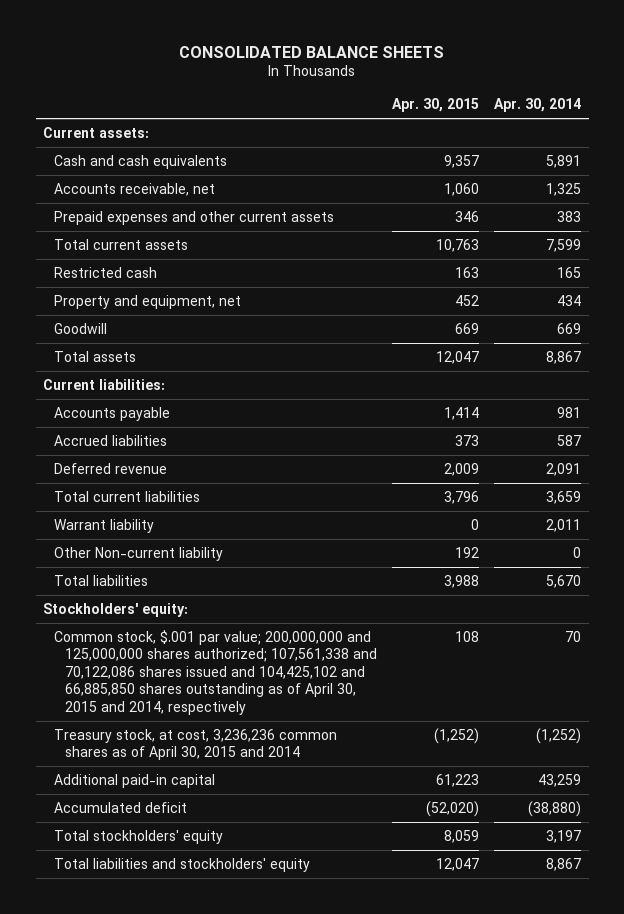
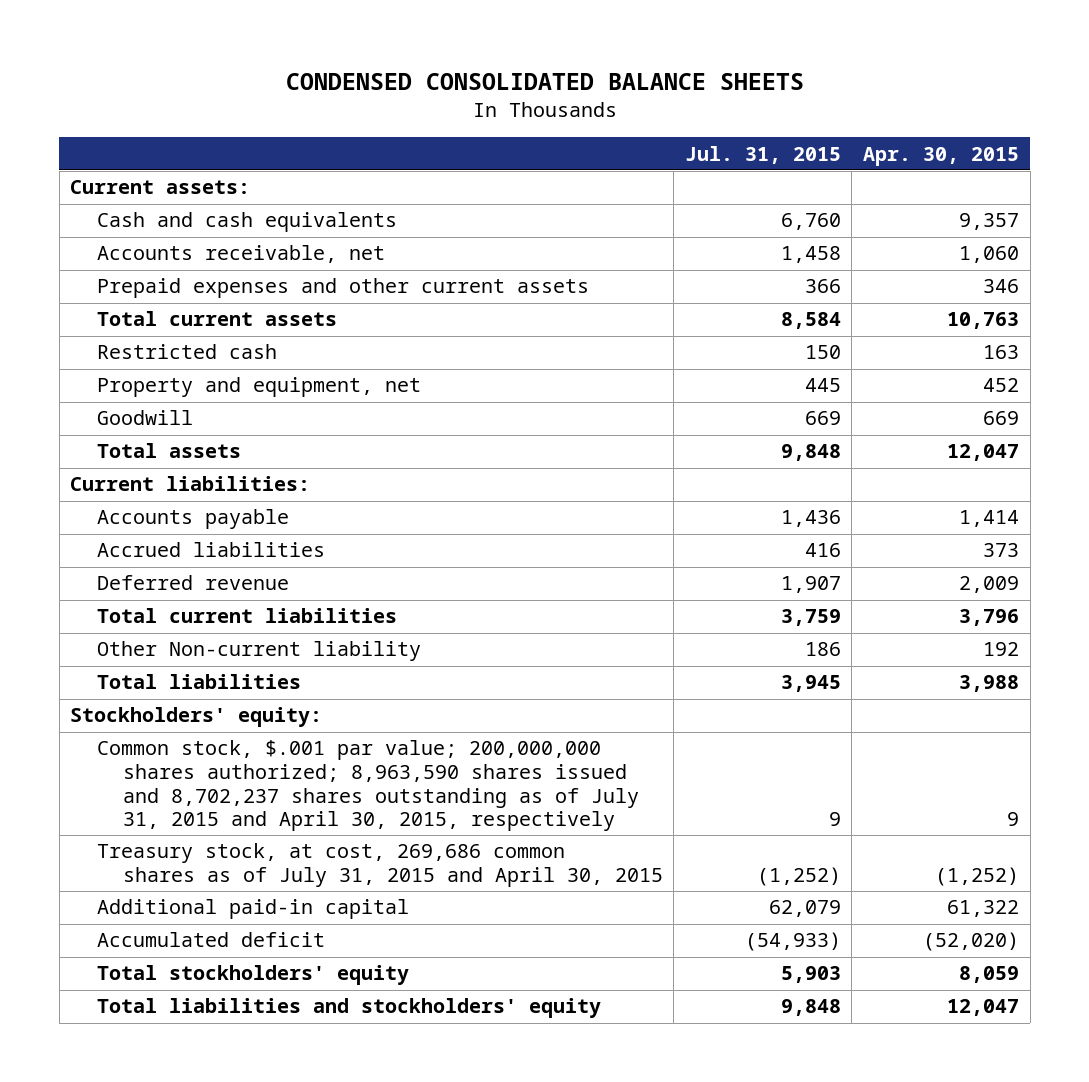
[179,45,445,58] CONSOLIDATED BALANCE SHEETS -> [285,73,804,91] CONDENSED CONSOLIDATED BALANCE SHEETS
[494,98,582,113] Apr. 30, 2014 -> none
none -> [684,145,841,164] Jul. 31, 2015
[54,518,155,533] Warrant liability -> none
[54,629,378,715] Common stock, $.001 par value; 200,000,000 and 125,000,000 shares authorized; 107,561,338 and 70,122,086 shares issued and 104,425,102 and 66,885,850 shares outstanding as of April 30, 2015 and 2014, respectively -> [96,740,639,832] Common stock, $.001 par value; 200,000,000 shares authorized; 8,963,590 shares issued and 8,702,237 shares outstanding as of July 31, 2015 and April 30, 2015, respectively
[455,630,480,642] 108 -> [1006,812,1019,827] 9
[54,728,338,761] Treasury stock, at cost, 3,236,236 common shares as of April 30, 2015 and 2014 -> [96,843,663,888] Treasury stock, at cost, 269,686 common shares as of July 31, 2015 and April 30, 2015
[436,773,480,787] 61,223 -> [946,900,1019,918] 61,322

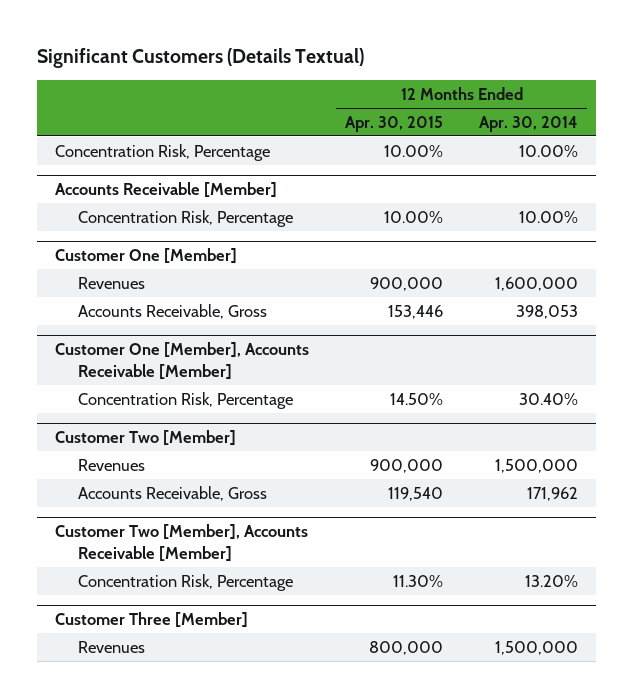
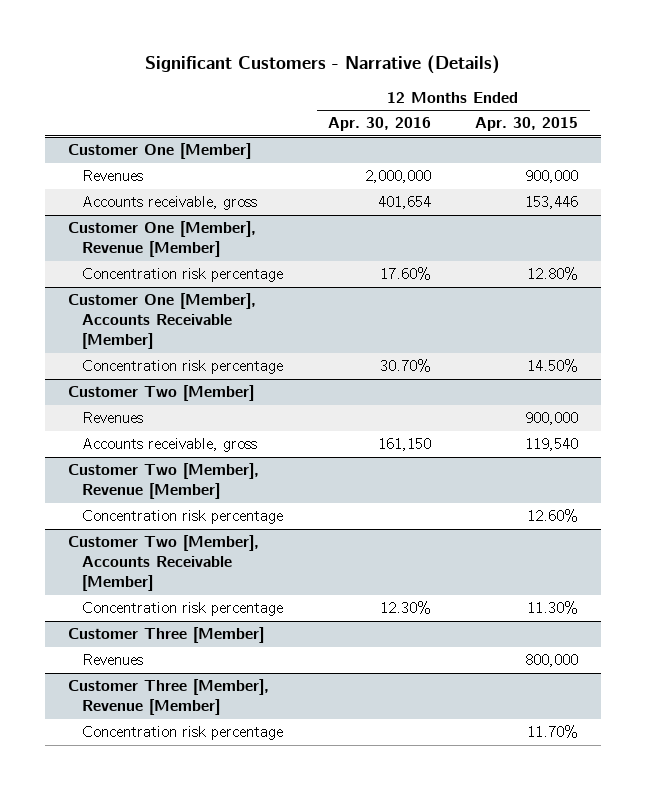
[37,48,365,69] Significant Customers (Details Textual) -> [145,55,501,75] Significant Customers - Narrative (Details)
[479,115,579,132] Apr. 30, 2014 -> none
none -> [327,117,431,132] Apr. 30, 2016
[55,143,271,161] Concentration Risk, Percentage -> none
[55,182,278,199] Accounts Receivable [Member] -> none
[78,209,294,227] Concentration Risk, Percentage -> none
[78,303,268,319] Accounts Receivable, Gross -> [82,196,258,211] Accounts receivable, gross
none -> [67,221,256,258] Customer One [Member], Revenue [Member]
none -> [82,268,284,283] Concentration risk percentage
[78,391,294,409] Concentration Risk, Percentage -> [82,360,284,375] Concentration risk percentage
[78,485,268,501] Accounts Receivable, Gross -> [82,438,258,453] Accounts receivable, gross
none -> [67,463,259,500] Customer Two [Member], Revenue [Member]
none -> [82,510,284,525] Concentration risk percentage
[78,573,294,591] Concentration Risk, Percentage -> [82,602,284,617] Concentration risk percentage
none -> [67,679,269,716] Customer Three [Member], Revenue [Member]
none -> [82,726,284,741] Concentration risk percentage

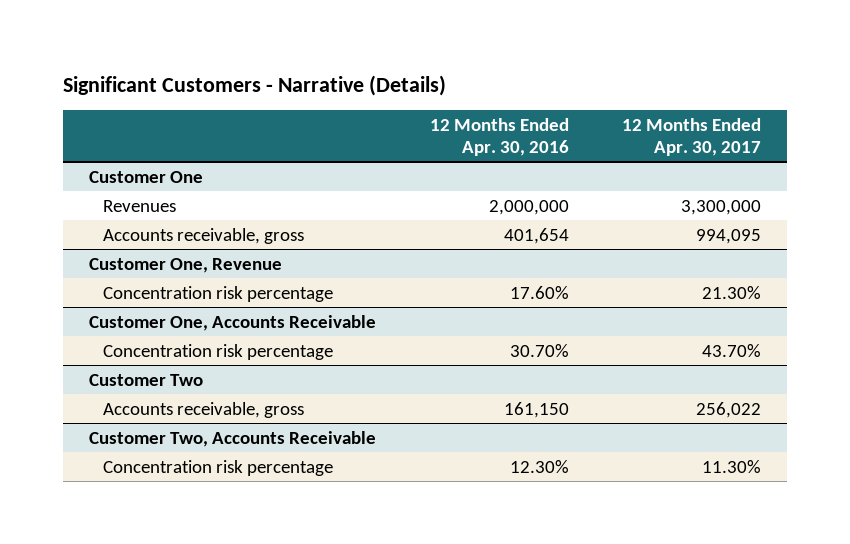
[475,117,579,132] Apr. 30, 2015 -> none
none -> [621,118,761,156] 12 Months Ended Apr. 30, 2017
[67,143,251,160] Customer One [Member] -> [89,170,204,183] Customer One
[67,221,256,258] Customer One [Member], Revenue [Member] -> [89,257,283,273] Customer One, Revenue
[67,293,256,350] Customer One [Member], Accounts Receivable [Member] -> [89,314,377,331] Customer One, Accounts Receivable
[82,412,144,424] Revenues -> none
[67,385,254,402] Customer Two [Member] -> [89,373,204,386] Customer Two
[67,463,259,500] Customer Two [Member], Revenue [Member] -> none
[82,510,284,525] Concentration risk percentage -> none
[67,535,259,592] Customer Two [Member], Accounts Receivable [Member] -> [89,430,377,447] Customer Two, Accounts Receivable
[67,627,264,644] Customer Three [Member] -> none
[82,654,144,666] Revenues -> none
[67,679,269,716] Customer Three [Member], Revenue [Member] -> none
[82,726,284,741] Concentration risk percentage -> none

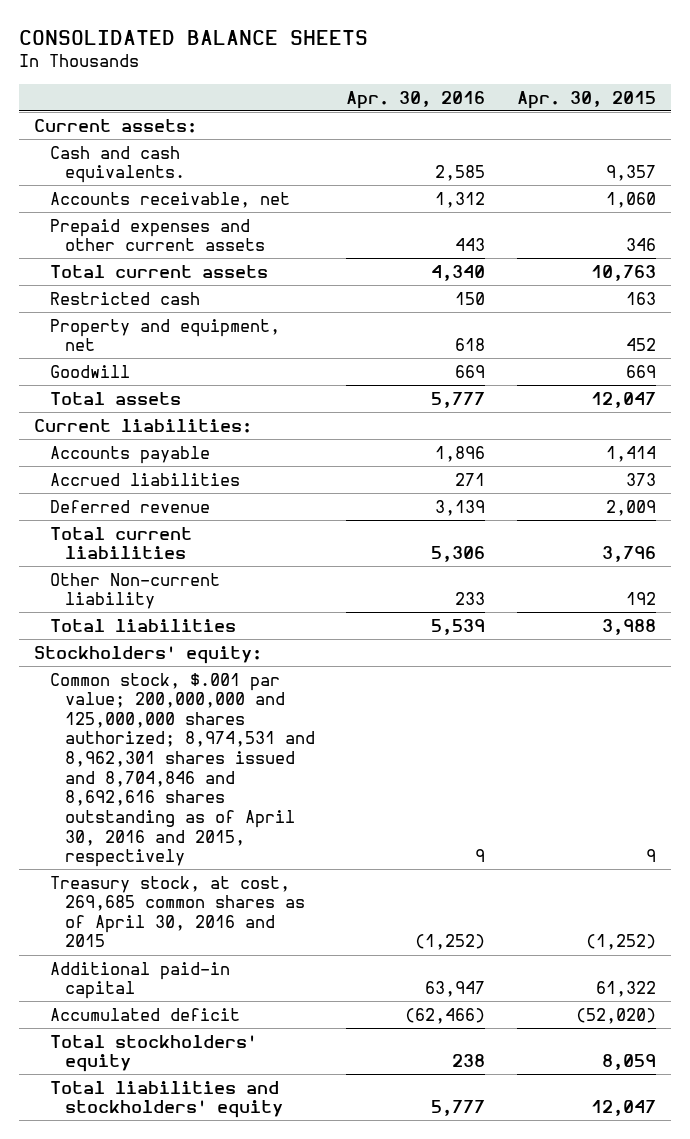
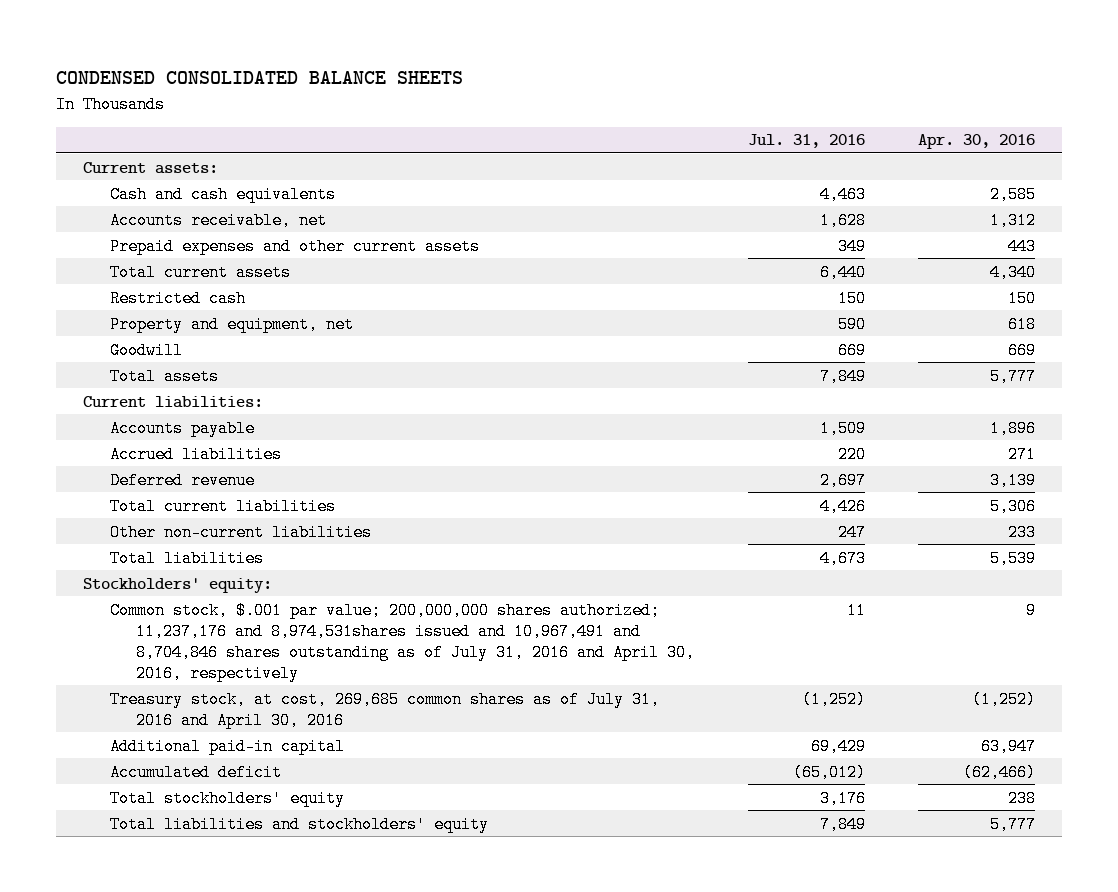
[18,29,368,45] CONSOLIDATED BALANCE SHEETS -> [56,71,464,85] CONDENSED CONSOLIDATED BALANCE SHEETS
[516,90,656,109] Apr. 30, 2015 -> none
none -> [747,134,865,149] Jul. 31, 2016
[49,145,185,184] Cash and cash equivalents. -> [109,185,336,203] Cash and cash equivalents
[49,572,220,610] Other Non-current liability -> [109,523,372,541] Other non-current liabilities
[49,672,315,868] Common stock, $.001 par value; 200,000,000 and 125,000,000 shares authorized; 8,974,531 and 8,962,301 shares issued and 8,704,846 and 8,692,616 shares outstanding as of April 30, 2016 and 2015, respectively -> [109,601,696,682] Common stock, $.001 par value; 200,000,000 shares authorized; 11,237,176 and 8,974,531shares issued and 10,967,491 and 8,704,846 shares outstanding as of July 31, 2016 and April 30, 2016, respectively
[49,875,305,948] Treasury stock, at cost, 269,685 common shares as of April 30, 2016 and 2015 -> [109,690,660,729] Treasury stock, at cost, 269,685 common shares as of July 31, 2016 and April 30, 2016

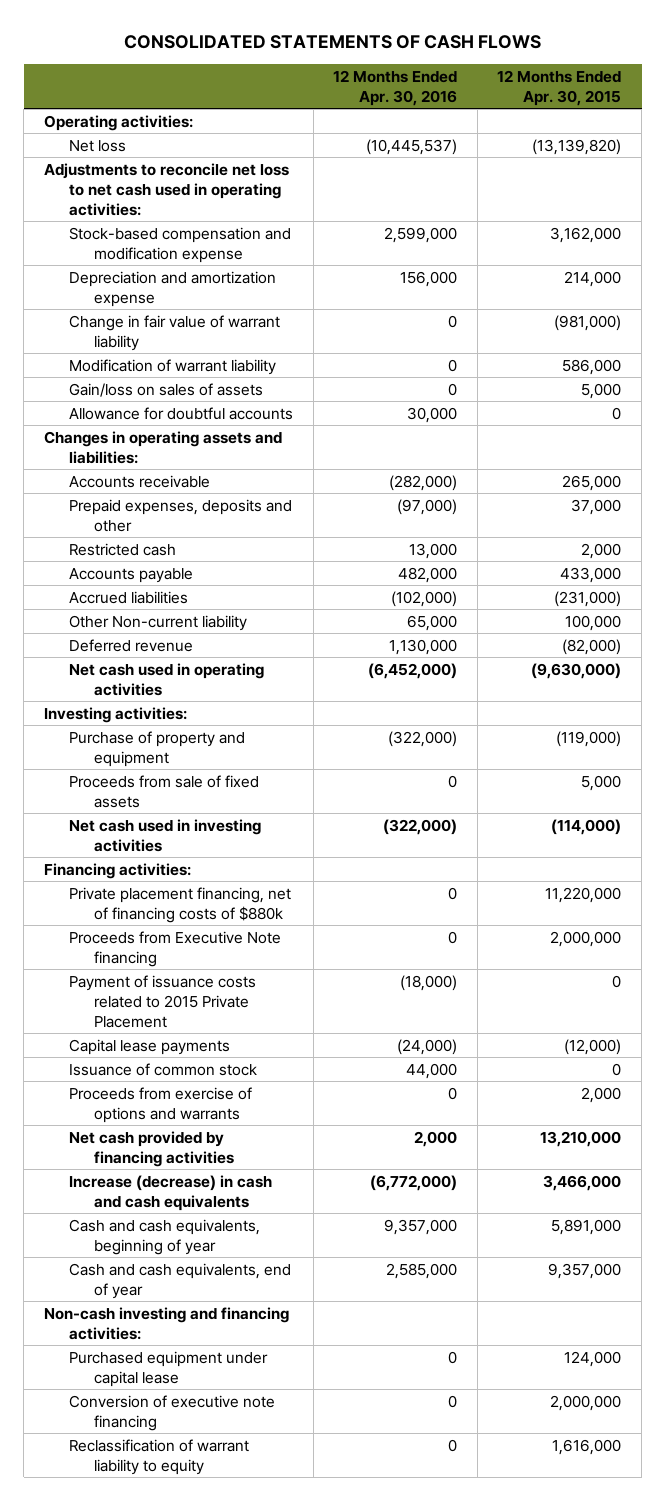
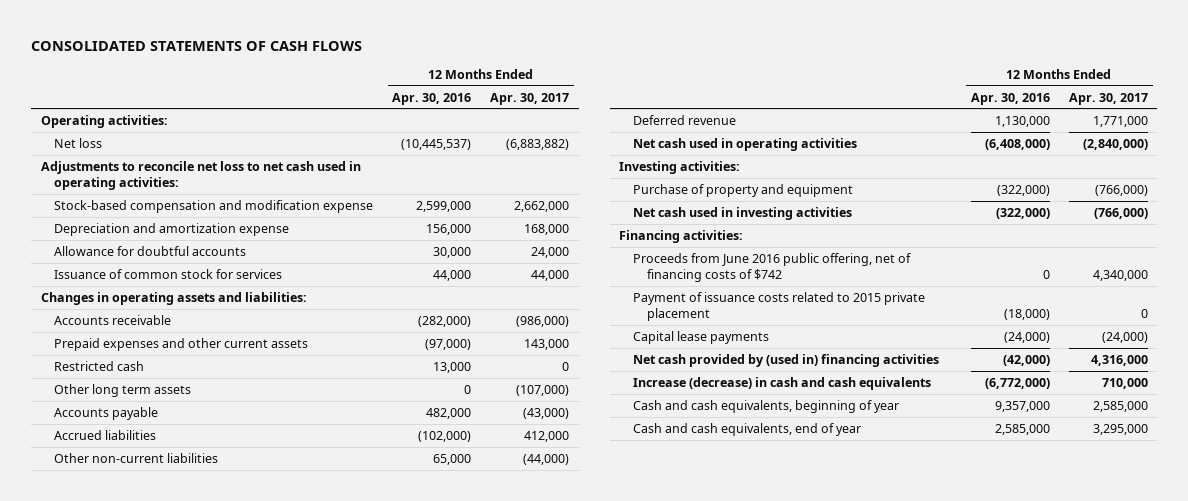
[497,69,622,106] 12 Months Ended Apr. 30, 2015 -> none
none -> [490,92,570,105] Apr. 30, 2017
[68,314,280,351] Change in fair value of warrant liability -> none
[68,358,276,375] Modification of warrant liability -> none
[68,382,263,397] Gain/loss on sales of assets -> none
none -> [54,268,283,279] Issuance of common stock for services
[68,498,292,532] Prepaid expenses, deposits and other -> [54,337,309,351] Prepaid expenses and other current assets
none -> [54,383,192,397] Other long term assets
[68,614,247,631] Other Non-current liability -> [54,452,219,463] Other non-current liabilities
[368,662,458,679] (6,452,000) -> [985,138,1051,150] (6,408,000)
[68,774,259,808] Proceeds from sale of fixed assets -> none
[68,886,291,923] Private placement financing, net of financing costs of $880k -> none
[68,930,281,967] Proceeds from Executive Note financing -> none
none -> [633,252,912,283] Proceeds from June 2016 public offering, net of financing costs of $742
[68,974,256,1028] Payment of issuance costs related to 2015 Private Placement -> [633,291,926,322] Payment of issuance costs related to 2015 private placement
[68,1062,257,1076] Issuance of common stock -> none
[68,1086,252,1123] Proceeds from exercise of options and warrants -> none
[68,1130,234,1167] Net cash provided by financing activities -> [633,353,940,367] Net cash provided by (used in) financing activities
[414,1130,458,1147] 2,000 -> [1003,354,1051,366] (42,000)
[44,1306,290,1340] Non-cash investing and financing activities: -> none
[68,1350,268,1387] Purchased equipment under capital lease -> none
[68,1394,275,1431] Conversion of executive note financing -> none
[68,1438,249,1475] Reclassification of warrant liability to equity -> none

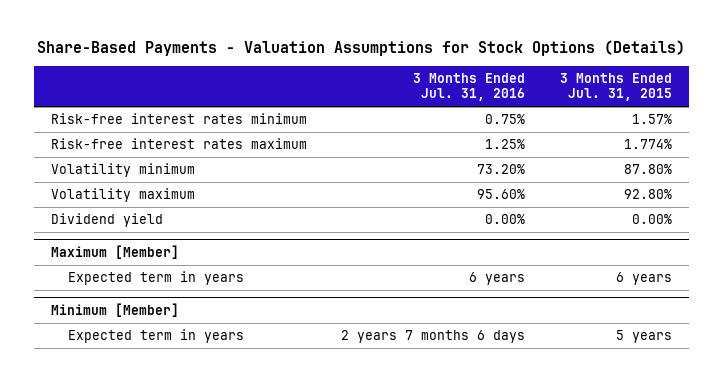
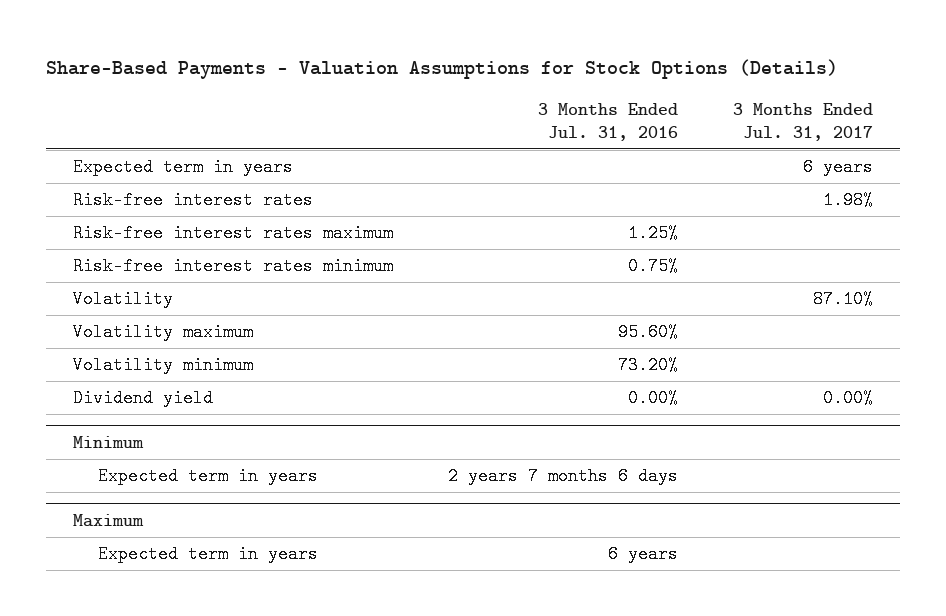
[559,72,672,102] 3 Months Ended Jul. 31, 2015 -> none
none -> [732,102,873,142] 3 Months Ended Jul. 31, 2017
none -> [73,158,294,177] Expected term in years
none -> [73,191,314,210] Risk-free interest rates
[50,113,307,125] Risk-free interest rates minimum -> [73,257,394,276] Risk-free interest rates minimum
none -> [73,290,174,309] Volatility
[50,163,195,178] Volatility minimum -> [73,356,254,375] Volatility minimum
[50,244,179,259] Maximum [Member] -> none
[67,271,244,286] Expected term in years -> none
[50,302,179,317] Minimum [Member] -> [73,435,145,448] Minimum
none -> [73,513,145,527] Maximum
none -> [98,545,319,564] Expected term in years

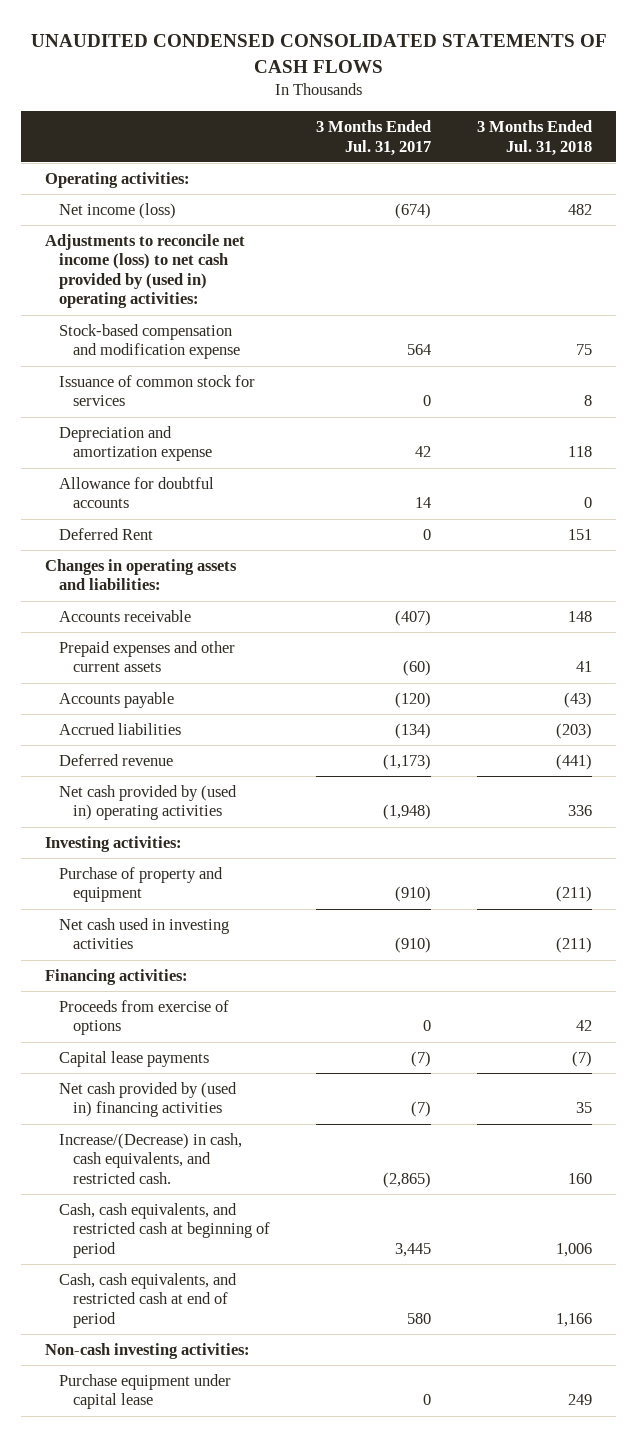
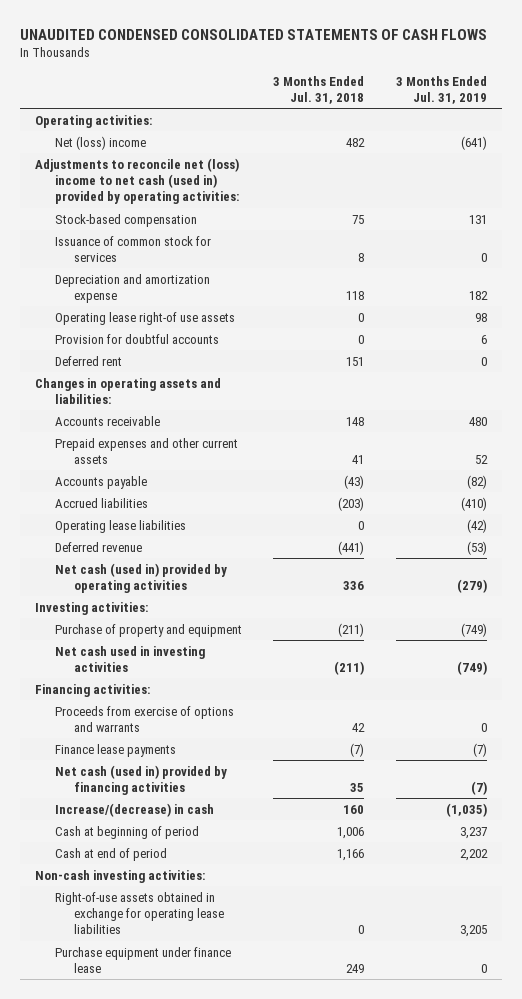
[316,120,432,156] 3 Months Ended Jul. 31, 2017 -> none
none -> [395,75,487,104] 3 Months Ended Jul. 31, 2019
[58,202,176,219] Net income (loss) -> [54,135,146,150] Net (loss) income
[44,233,245,309] Adjustments to reconcile net income (loss) to net cash provided by (used in) operating activities: -> [35,157,240,204] Adjustments to reconcile net (loss) income to net cash (used in) provided by operating activities:
[58,323,240,360] Stock-based compensation and modification expense -> [54,213,197,227] Stock-based compensation
none -> [54,311,235,325] Operating lease right-of use assets
[58,476,214,509] Allowance for doubtful accounts -> [54,333,219,344] Provision for doubtful accounts
[58,527,153,540] Deferred Rent -> [54,355,122,366] Deferred rent
none -> [54,519,186,533] Operating lease liabilities
[58,784,237,821] Net cash provided by (used in) operating activities -> [54,562,227,593] Net cash (used in) provided by operating activities
[58,999,229,1036] Proceeds from exercise of options -> [54,705,234,732] Proceeds from exercise of options and warrants
[58,1050,209,1067] Capital lease payments -> [54,743,176,757] Finance lease payments
[58,1081,237,1118] Net cash provided by (used in) financing activities -> [54,764,227,795] Net cash (used in) provided by financing activities
[58,1132,242,1184] Increase/(Decrease) in cash, cash equivalents, and restricted cash. -> [54,802,214,817] Increase/(decrease) in cash
[58,1202,270,1258] Cash, cash equivalents, and restricted cash at beginning of period -> [54,825,199,839] Cash at beginning of period
[58,1272,237,1328] Cash, cash equivalents, and restricted cash at end of period -> [54,847,167,861] Cash at end of period
none -> [54,891,224,934] Right-of-use assets obtained in exchange for operating lease liabilities
[58,1373,231,1410] Purchase equipment under capital lease -> [54,946,231,973] Purchase equipment under finance lease

